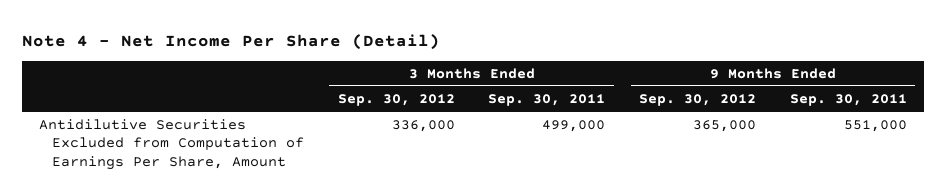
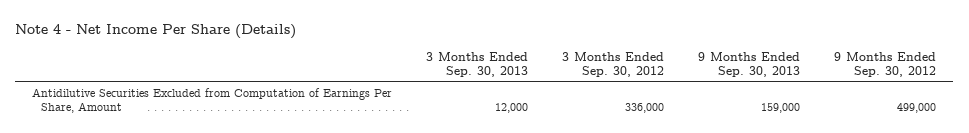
[22,33,441,50] Note 4 - Net Income Per Share (Detail) -> [15,23,297,39] Note 4 - Net Income Per Share (Details)
[488,93,606,106] Sep. 30, 2011 -> none
[789,93,907,106] Sep. 30, 2011 -> none
none -> [426,51,529,77] 3 Months Ended Sep. 30, 2013
none -> [698,51,801,77] 9 Months Ended Sep. 30, 2013
[693,120,757,133] 365,000 -> [897,102,937,113] 499,000

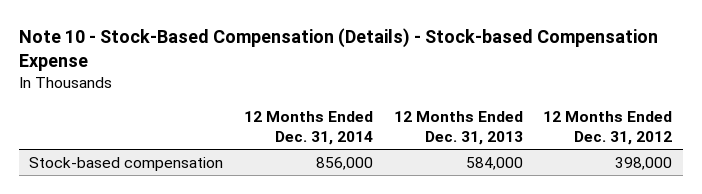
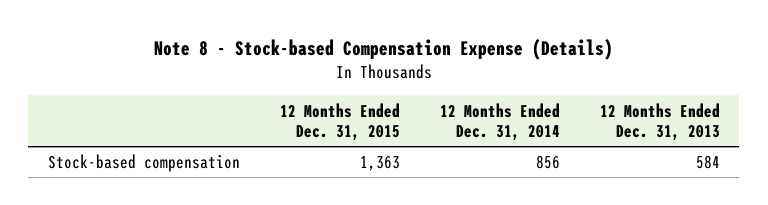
[19,28,659,72] Note 10 - Stock-Based Compensation (Details) - Stock-based Compensation Expense -> [153,39,613,61] Note 8 - Stock-based Compensation Expense (Details)
[543,111,673,146] 12 Months Ended Dec. 31, 2012 -> none
none -> [280,102,401,142] 12 Months Ended Dec. 31, 2015
[316,157,374,171] 856,000 -> [535,155,560,170] 856
[465,157,523,171] 584,000 -> [695,155,720,170] 584

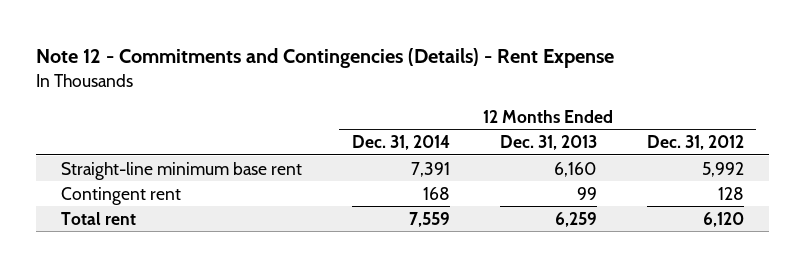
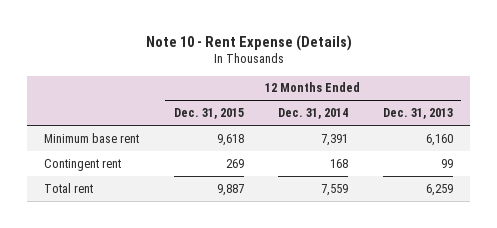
[36,48,615,69] Note 12 - Commitments and Contingencies (Details) - Rent Expense -> [145,34,352,51] Note 10 - Rent Expense (Details)
[646,135,744,151] Dec. 31, 2012 -> none
none -> [173,108,244,120] Dec. 31, 2015
[60,161,302,180] Straight-line minimum base rent -> [44,132,140,143] Minimum base rent

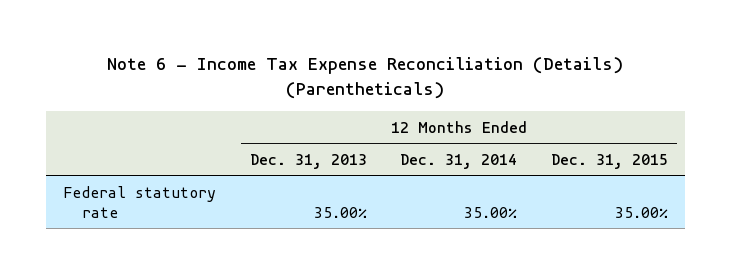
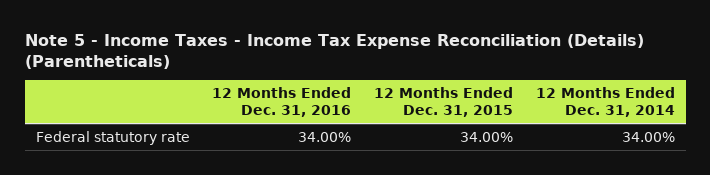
[107,57,624,100] Note 6 - Income Tax Expense Reconciliation (Details) (Parentheticals) -> [24,33,644,69] Note 5 - Income Taxes - Income Tax Expense Reconciliation (Details) (Parentheticals)
[249,153,367,169] Dec. 31, 2013 -> none
none -> [212,87,352,117] 12 Months Ended Dec. 31, 2016
[464,206,518,218] 35.00% -> [621,132,675,143] 34.00%
[615,206,669,218] 35.00% -> [460,132,514,143] 34.00%

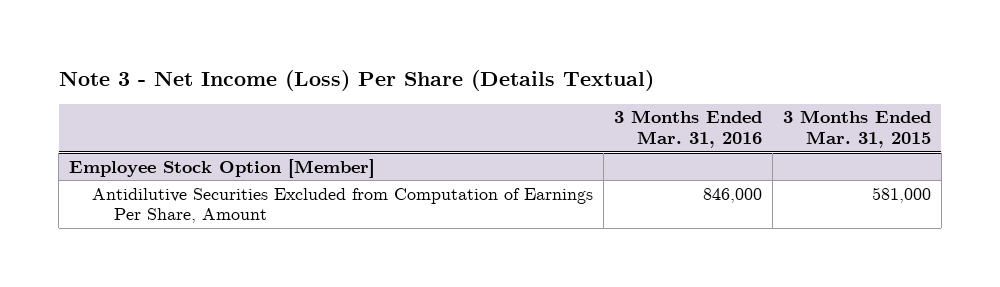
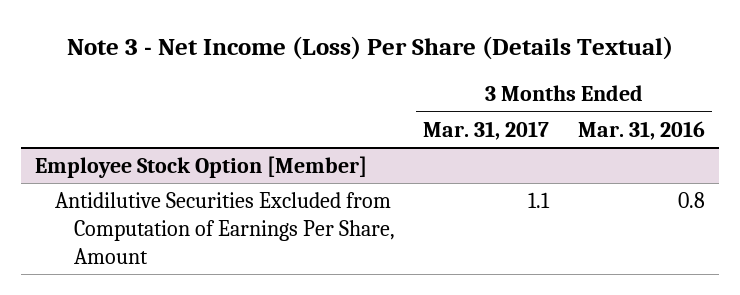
[782,110,931,149] 3 Months Ended Mar. 31, 2015 -> none
none -> [423,120,550,140] Mar. 31, 2017
[702,187,762,203] 846,000 -> [677,192,705,209] 0.8

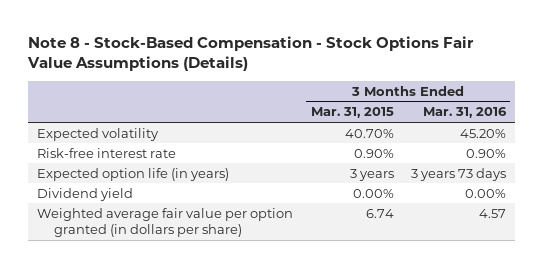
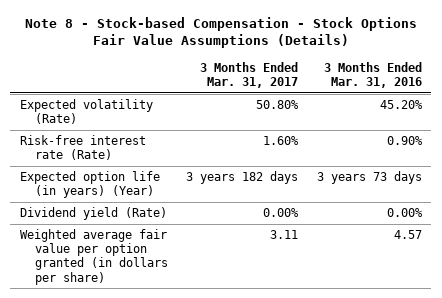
[27,36,475,72] Note 8 - Stock-Based Compensation - Stock Options Fair Value Assumptions (Details) -> [24,16,417,49] Note 8 - Stock-based Compensation - Stock Options Fair Value Assumptions (Details)
[310,107,394,119] Mar. 31, 2015 -> none
none -> [200,61,299,89] 3 Months Ended Mar. 31, 2017
[37,127,160,141] Expected volatility -> [19,99,153,125] Expected volatility (Rate)
[37,147,177,158] Risk-free interest rate -> [19,135,146,161] Risk-free interest rate (Rate)
[37,167,230,181] Expected option life (in years) -> [19,171,160,199] Expected option life (in years) (Year)
[37,187,134,201] Dividend yield -> [19,207,167,221] Dividend yield (Rate)

